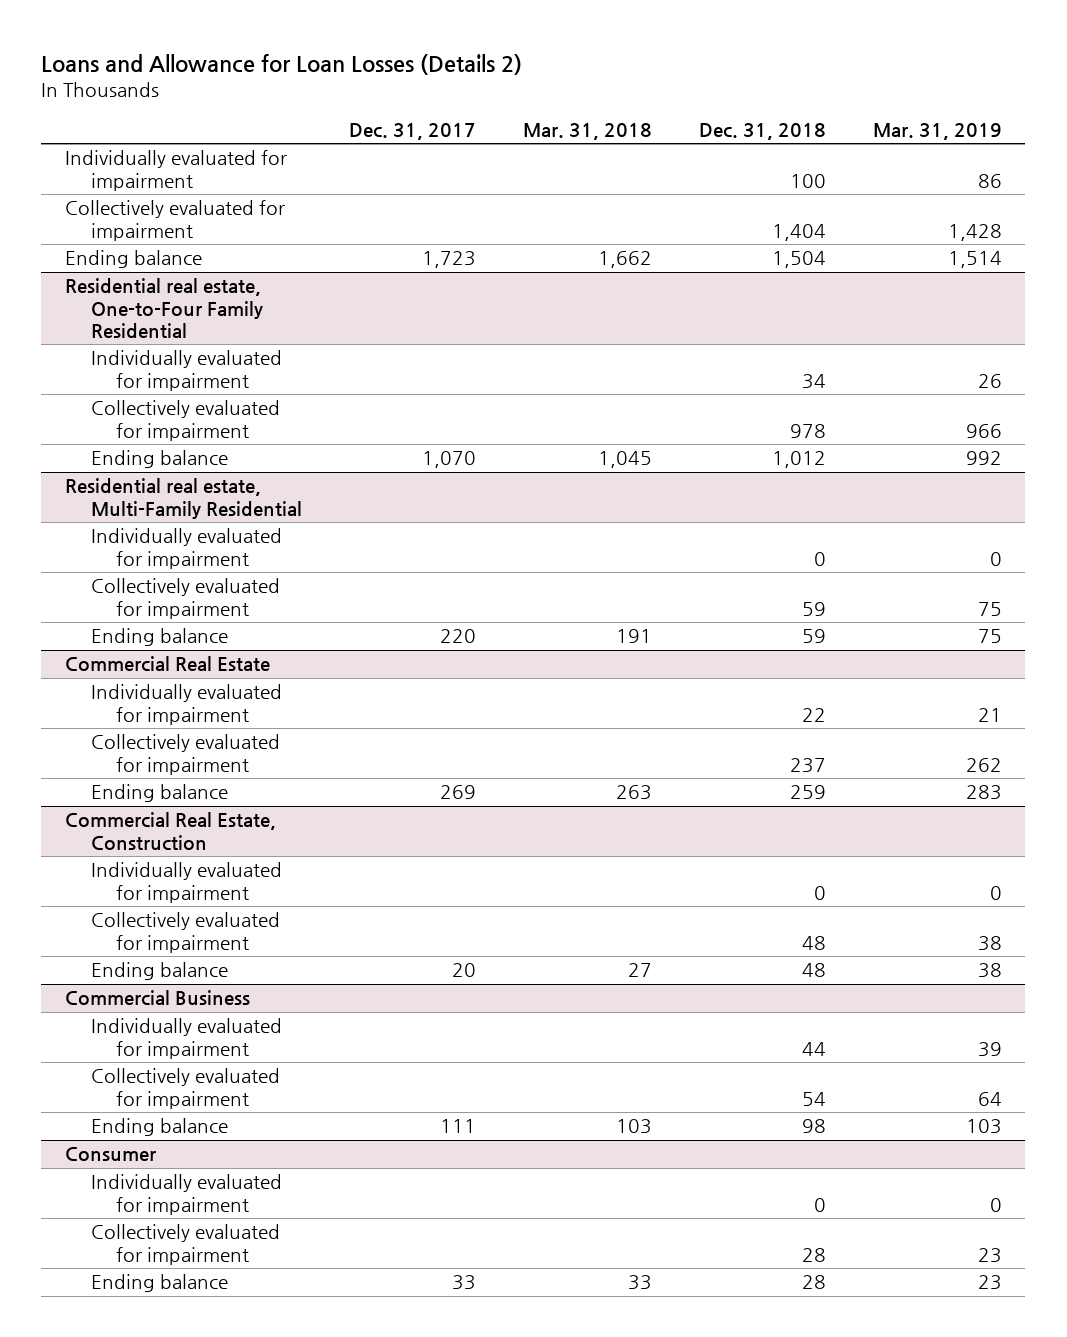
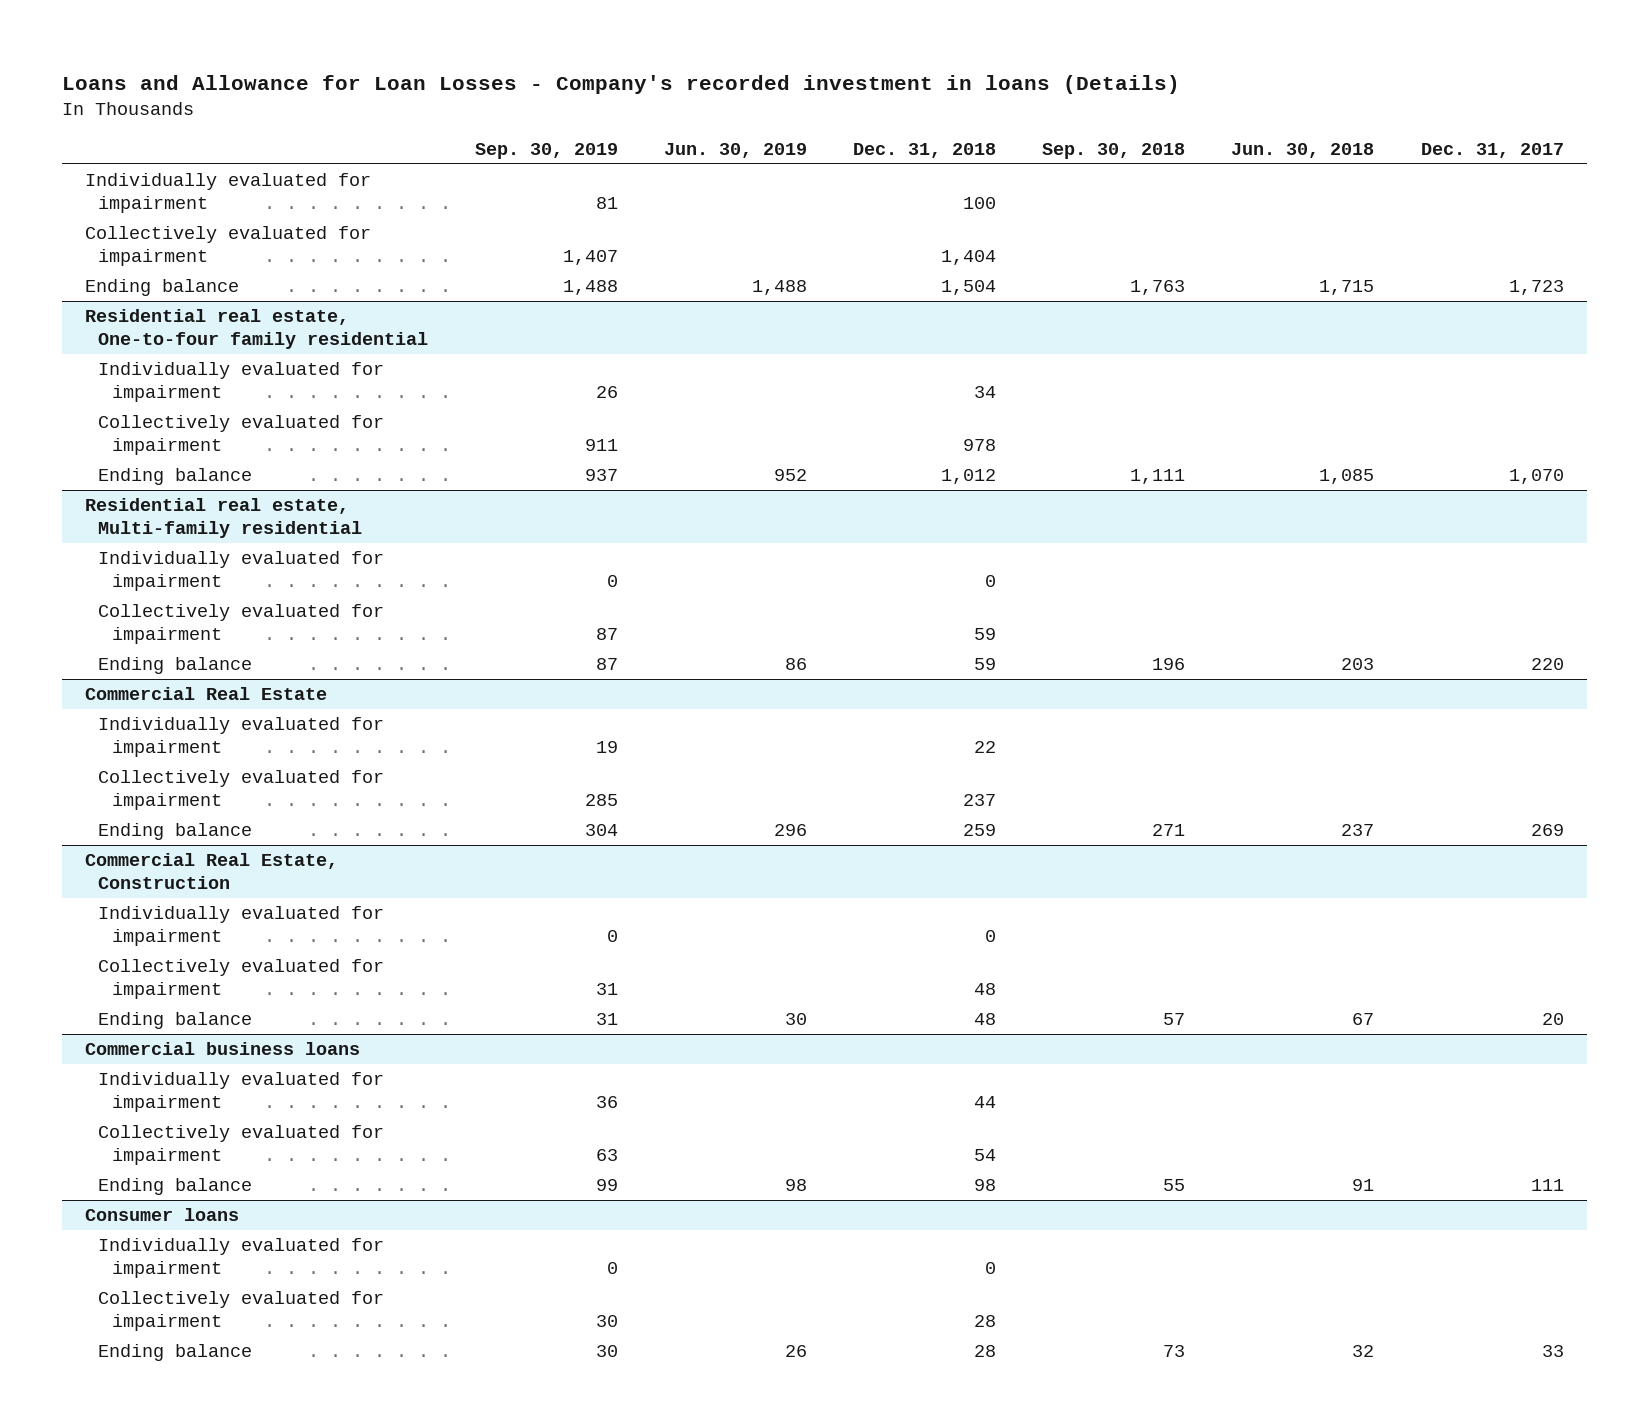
[41,53,523,75] Loans and Allowance for Loan Losses (Details 2) -> [61,75,1180,95] Loans and Allowance for Loan Losses - Company's recorded investment in loans (Details)
[522,122,652,140] Mar. 31, 2018 -> none
[872,122,1002,140] Mar. 31, 2019 -> none
none -> [474,142,618,159] Sep. 30, 2019
none -> [663,142,807,158] Jun. 30, 2019
none -> [1042,142,1186,159] Sep. 30, 2018
none -> [1231,142,1375,158] Jun. 30, 2018
[64,278,263,338] Residential real estate, One-to-Four Family Residential -> [84,309,429,350] Residential real estate, One-to-four family residential
[64,478,302,519] Residential real estate, Multi-Family Residential -> [84,498,363,539] Residential real estate, Multi-family residential
[64,990,250,1007] Commercial Business -> [84,1042,360,1056] Commercial business loans
[64,1147,156,1162] Consumer -> [84,1208,239,1222] Consumer loans

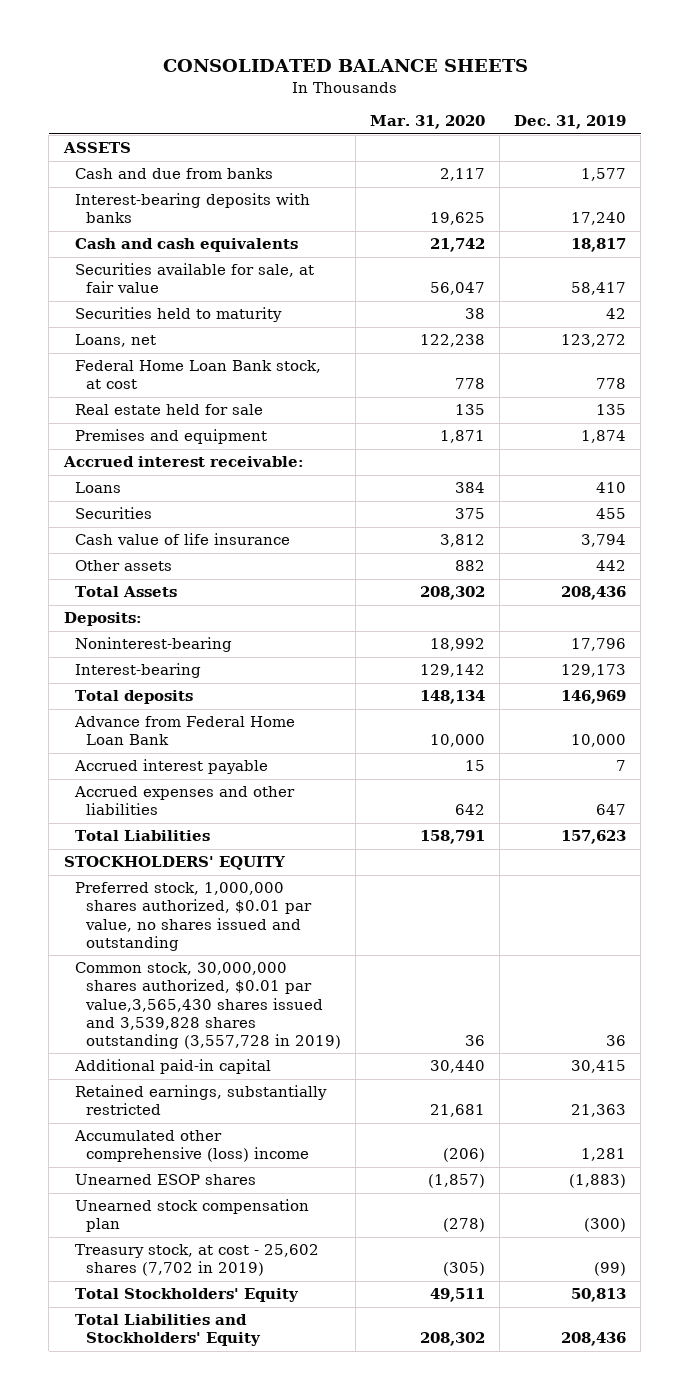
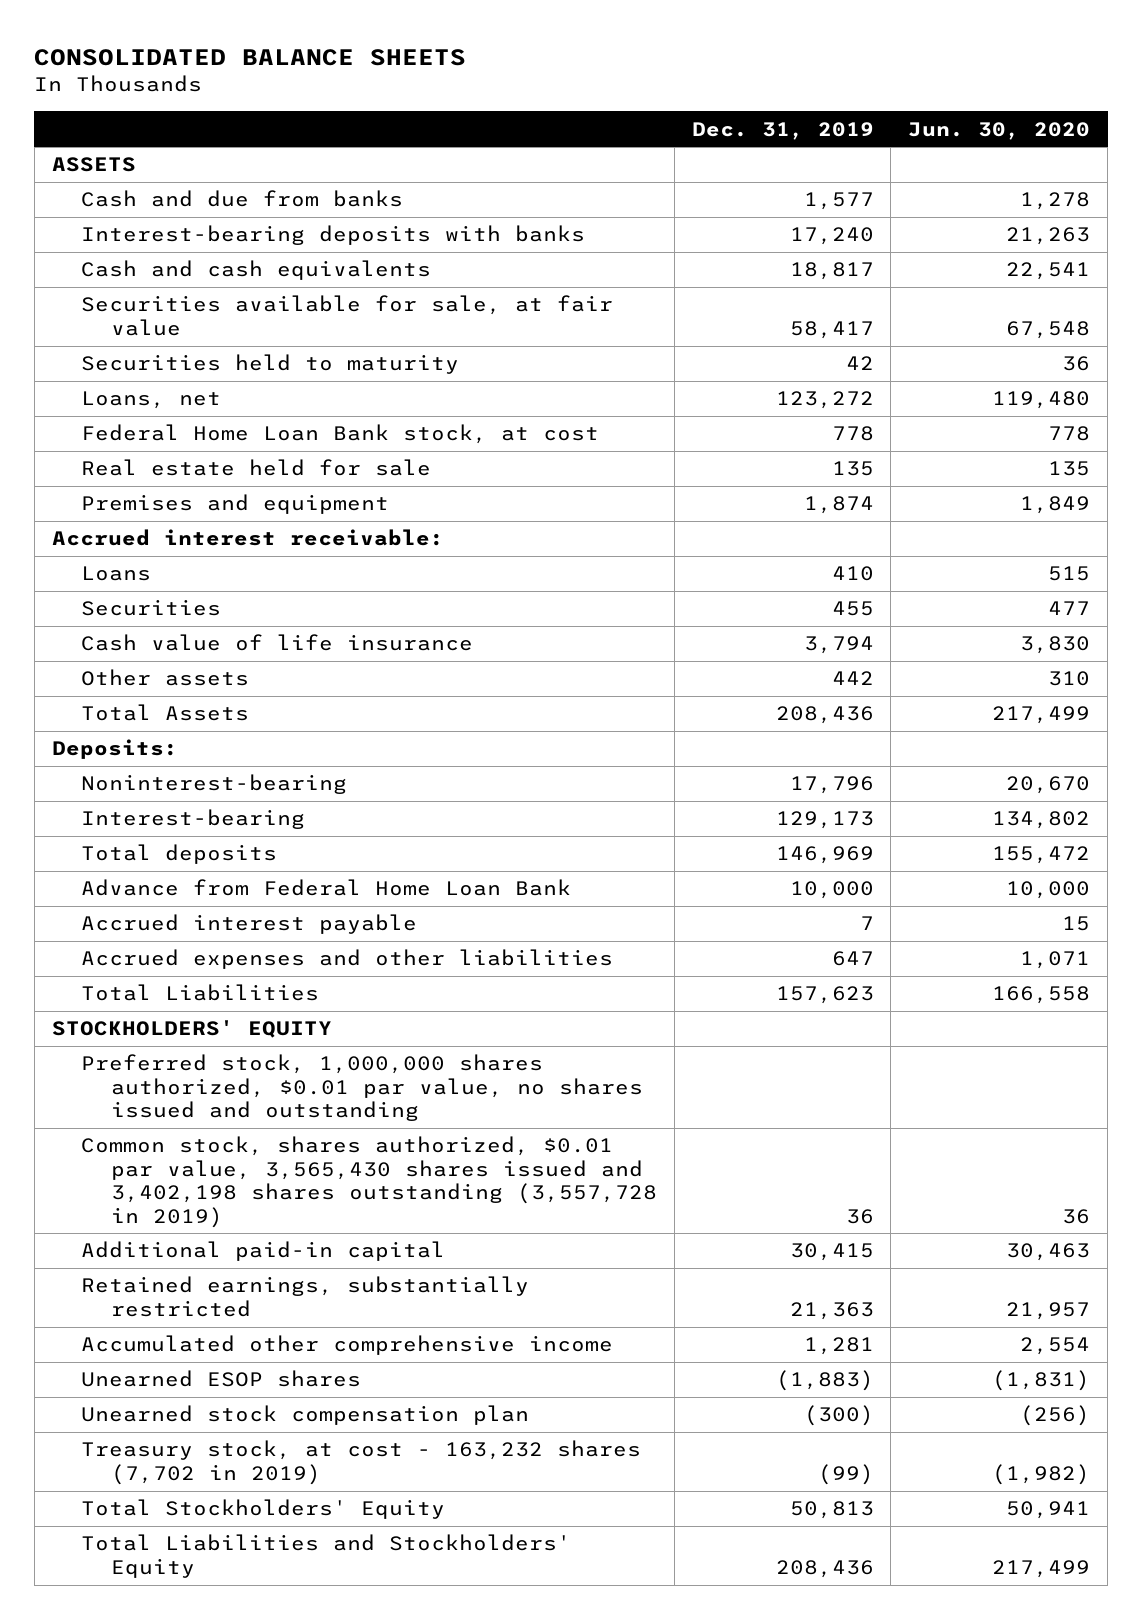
[369,115,485,130] Mar. 31, 2020 -> none
none -> [908,121,1091,140] Jun. 30, 2020
[74,962,341,1049] Common stock, 30,000,000 shares authorized, $0.01 par value,3,565,430 shares issued and 3,539,828 shares outstanding (3,557,728 in 2019) -> [81,1136,657,1228] Common stock, shares authorized, $0.01 par value, 3,565,430 shares issued and 3,402,198 shares outstanding (3,557,728 in 2019)
[73,1130,309,1163] Accumulated other comprehensive (loss) income -> [81,1335,614,1356] Accumulated other comprehensive income
[74,1244,319,1277] Treasury stock, at cost - 25,602 shares (7,702 in 2019) -> [81,1440,642,1485] Treasury stock, at cost - 163,232 shares (7,702 in 2019)

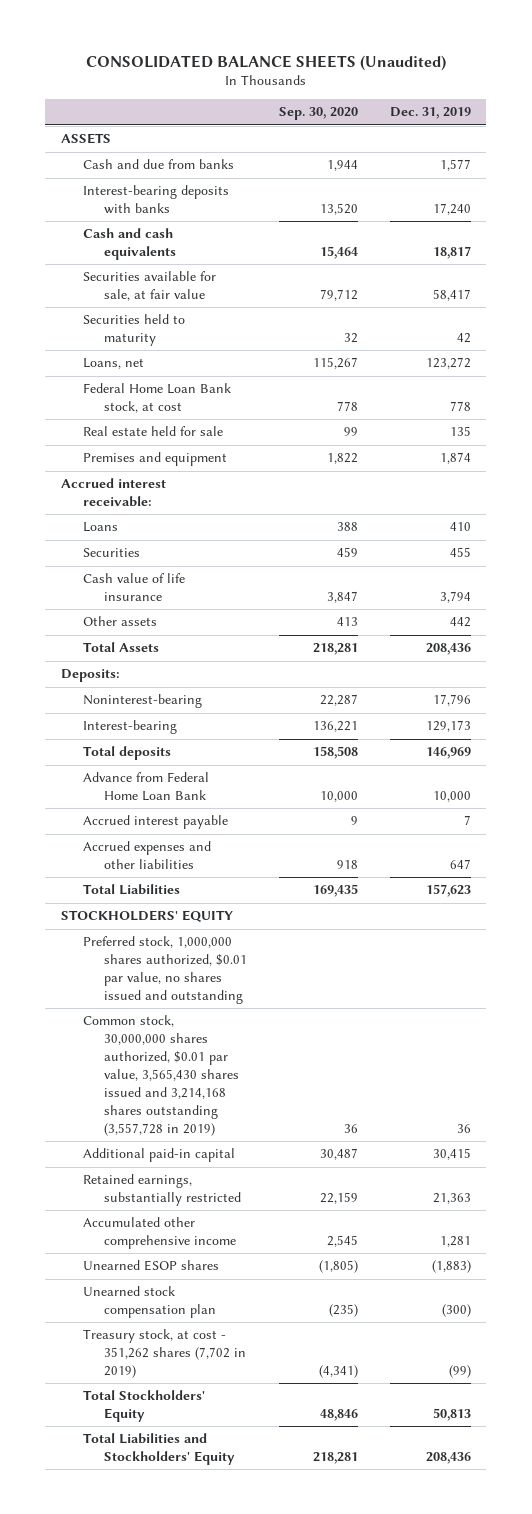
[34,48,467,66] CONSOLIDATED BALANCE SHEETS -> [85,54,446,71] CONSOLIDATED BALANCE SHEETS (Unaudited)
[908,121,1091,140] Jun. 30, 2020 -> none
none -> [278,107,358,121] Sep. 30, 2020
[81,1136,657,1228] Common stock, shares authorized, $0.01 par value, 3,565,430 shares issued and 3,402,198 shares outstanding (3,557,728 in 2019) -> [82,1015,240,1136] Common stock, 30,000,000 shares authorized, $0.01 par value, 3,565,430 shares issued and 3,214,168 shares outstanding (3,557,728 in 2019)
[81,1440,642,1485] Treasury stock, at cost - 163,232 shares (7,702 in 2019) -> [82,1329,247,1379] Treasury stock, at cost - 351,262 shares (7,702 in 2019)

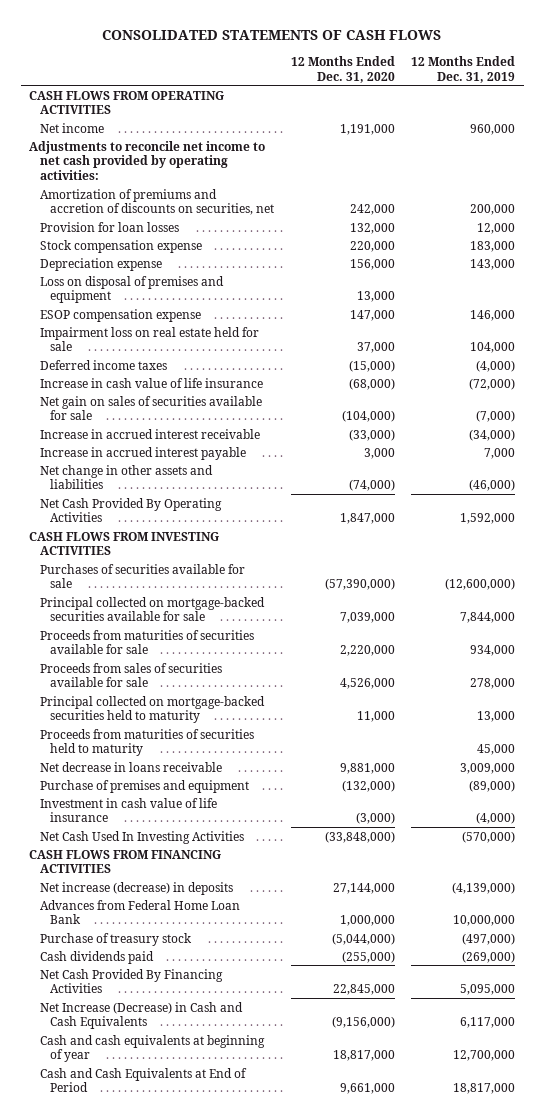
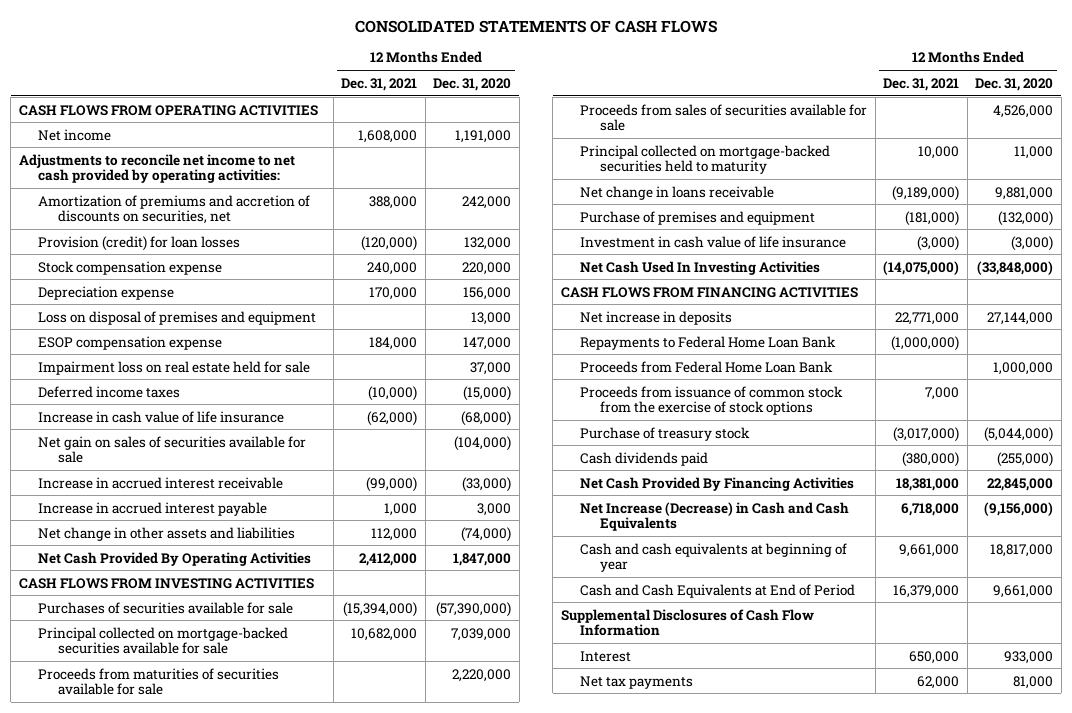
[411,55,516,83] 12 Months Ended Dec. 31, 2019 -> none
none -> [341,77,418,91] Dec. 31, 2021
[39,221,179,232] Provision for loan losses -> [38,235,241,251] Provision (credit) for loan losses
[39,728,254,757] Proceeds from maturities of securities held to maturity -> none
[39,761,222,772] Net decrease in loans receivable -> [580,185,775,200] Net change in loans receivable
[39,881,233,895] Net increase (decrease) in deposits -> [580,310,733,325] Net increase in deposits
none -> [580,335,837,350] Repayments to Federal Home Loan Bank
[39,899,240,925] Advances from Federal Home Loan Bank -> [580,360,834,373] Proceeds from Federal Home Loan Bank
none -> [580,385,844,416] Proceeds from issuance of common stock from the exercise of stock options
none -> [560,608,814,637] Supplemental Disclosures of Cash Flow Information
none -> [580,650,632,662] Interest
none -> [580,675,694,689] Net tax payments

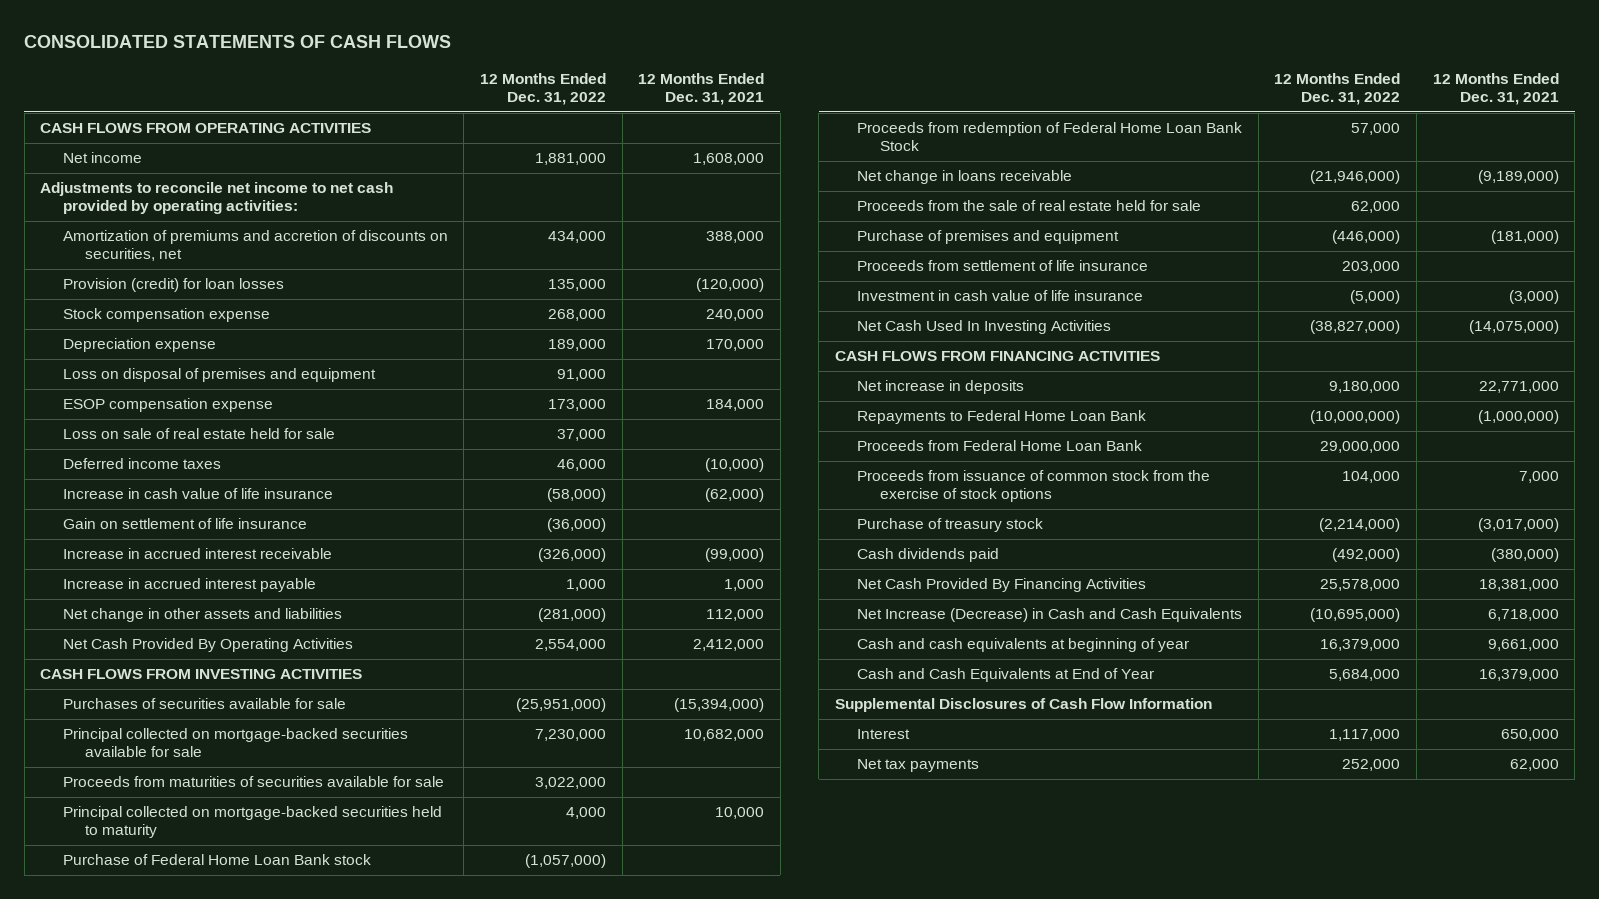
[433,77,512,91] Dec. 31, 2020 -> none
none -> [479,72,606,106] 12 Months Ended Dec. 31, 2022
[38,360,311,375] Impairment loss on real estate held for sale -> [62,428,335,440] Loss on sale of real estate held for sale
[38,435,307,464] Net gain on sales of securities available for sale -> none
none -> [62,518,307,530] Gain on settlement of life insurance
[580,103,868,132] Proceeds from sales of securities available for sale -> none
none -> [62,854,371,866] Purchase of Federal Home Loan Bank stock
none -> [857,122,1243,152] Proceeds from redemption of Federal Home Loan Bank Stock
none -> [857,200,1202,212] Proceeds from the sale of real estate held for sale
none -> [857,260,1149,272] Proceeds from settlement of life insurance
[580,583,856,598] Cash and Cash Equivalents at End of Period -> [857,668,1155,683] Cash and Cash Equivalents at End of Year

